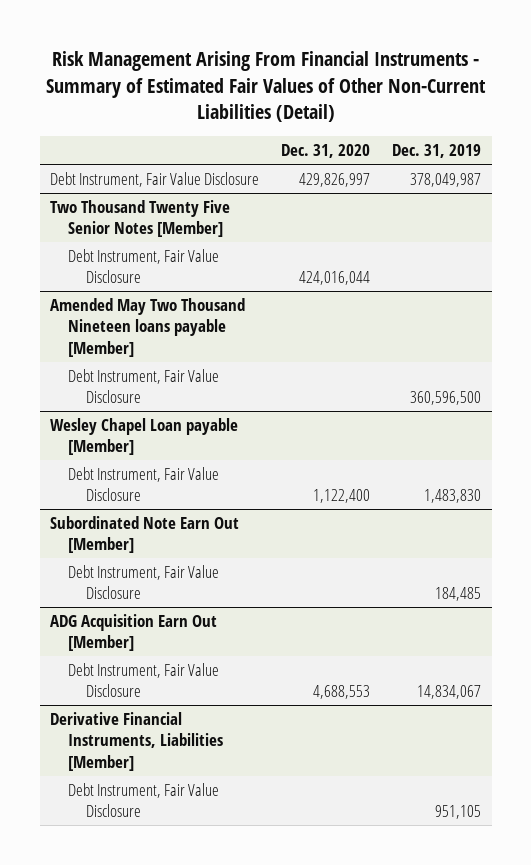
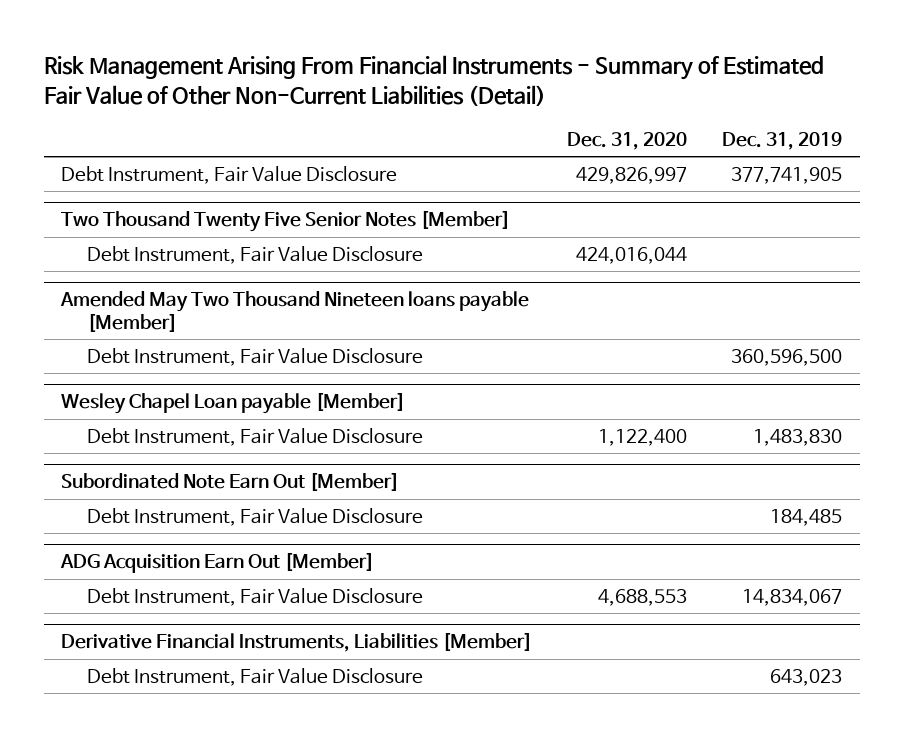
[45,51,486,123] Risk Management Arising From Financial Instruments - Summary of Estimated Fair Values of Other Non-Current Liabilities (Detail) -> [43,55,824,106] Risk Management Arising From Financial Instruments - Summary of Estimated Fair Value of Other Non-Current Liabilities (Detail)
[409,173,481,188] 378,049,987 -> [731,166,843,184] 377,741,905
[434,805,481,820] 951,105 -> [770,668,843,686] 643,023

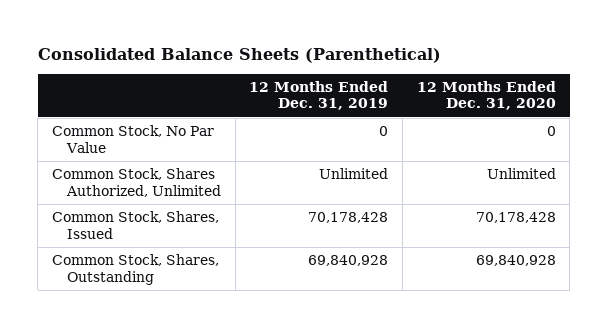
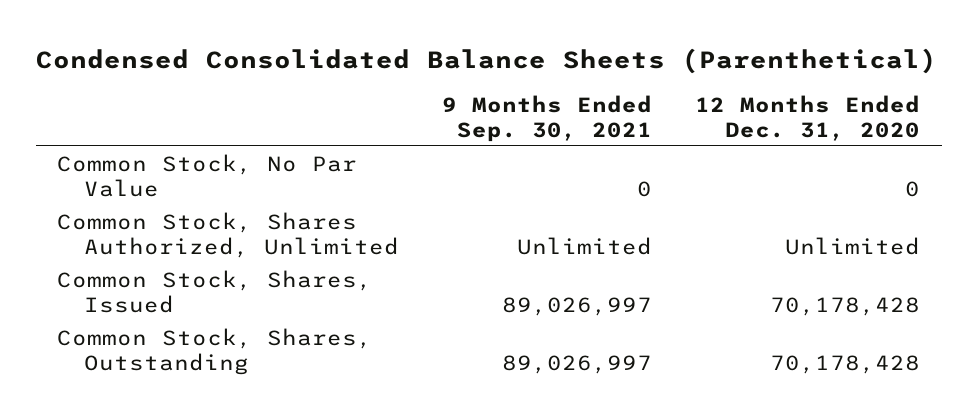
[37,47,441,63] Consolidated Balance Sheets (Parenthetical) -> [35,47,937,74] Condensed Consolidated Balance Sheets (Parenthetical)
[249,80,389,111] 12 Months Ended Dec. 31, 2019 -> none
none -> [441,94,652,142] 9 Months Ended Sep. 30, 2021
[475,255,556,267] 69,840,928 -> [770,354,921,374] 70,178,428

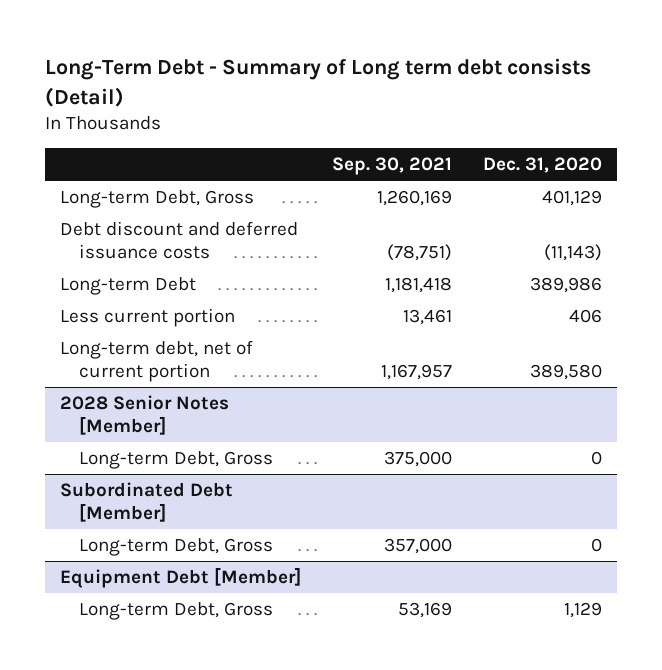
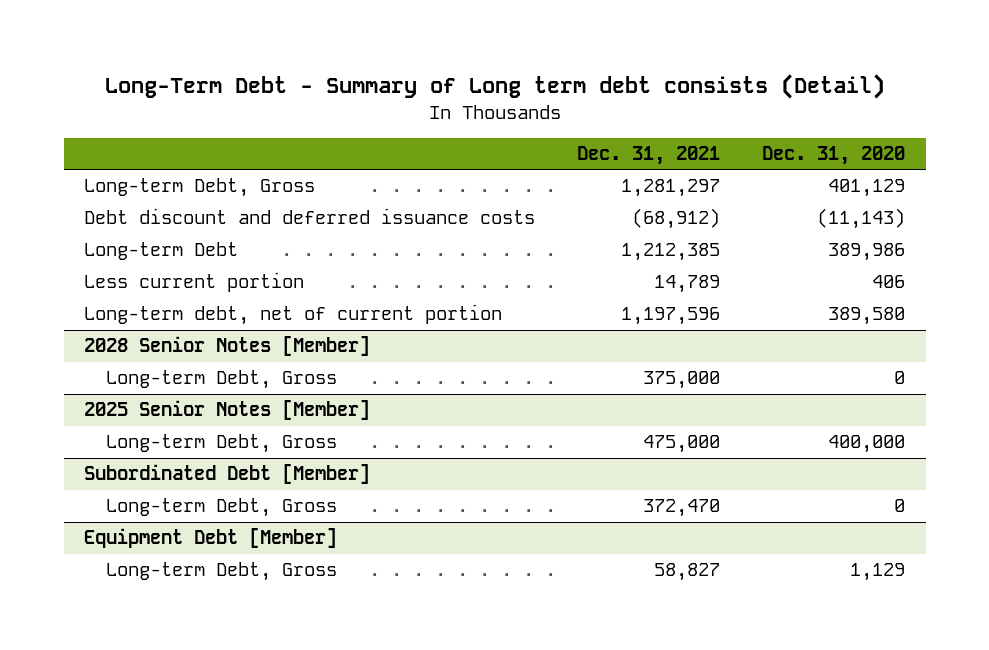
[332,157,453,176] Sep. 30, 2021 -> none
none -> [577,146,721,166] Dec. 31, 2021
none -> [84,400,371,421] 2025 Senior Notes [Member]
none -> [106,434,338,454] Long-term Debt, Gross

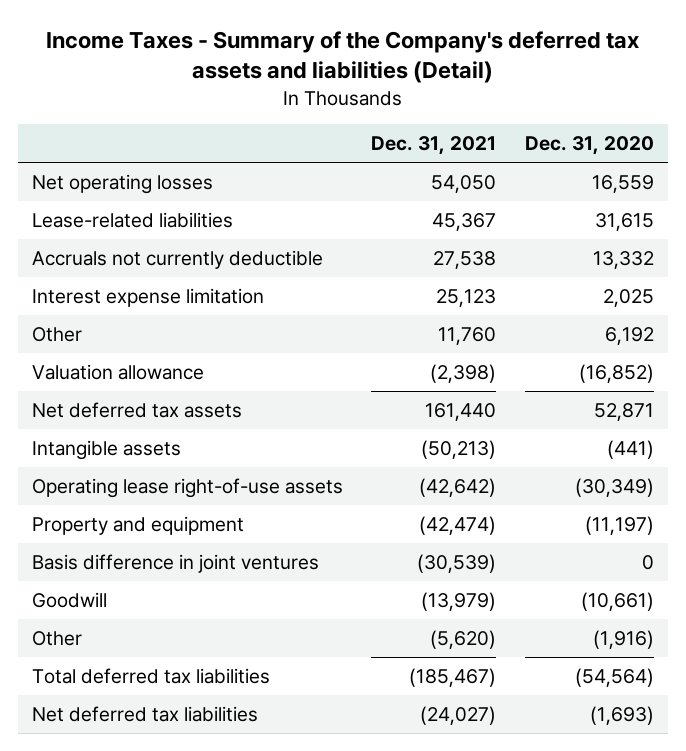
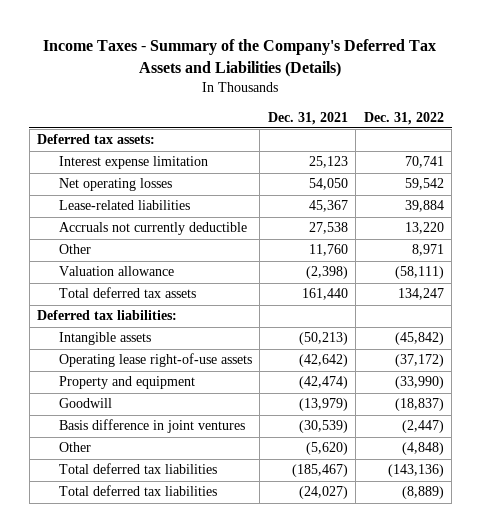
[45,31,639,84] Income Taxes - Summary of the Company's deferred tax assets and liabilities (Detail) -> [43,39,437,77] Income Taxes - Summary of the Company's Deferred Tax Assets and Liabilities (Details)
[524,136,654,156] Dec. 31, 2020 -> none
none -> [363,111,444,125] Dec. 31, 2022
none -> [37,134,156,145] Deferred tax assets:
[31,287,264,307] Interest expense limitation -> [58,156,208,170] Interest expense limitation
[31,401,242,418] Net deferred tax assets -> [58,287,196,299] Total deferred tax assets
none -> [37,310,178,321] Deferred tax liabilities:
[31,553,319,573] Basis difference in joint ventures -> [58,419,245,434] Basis difference in joint ventures
[31,705,258,722] Net deferred tax liabilities -> [58,485,217,497] Total deferred tax liabilities

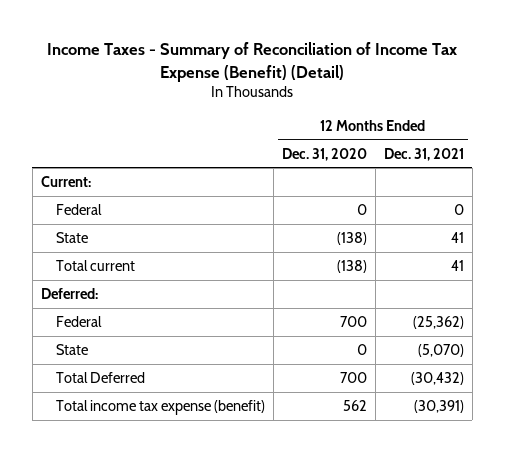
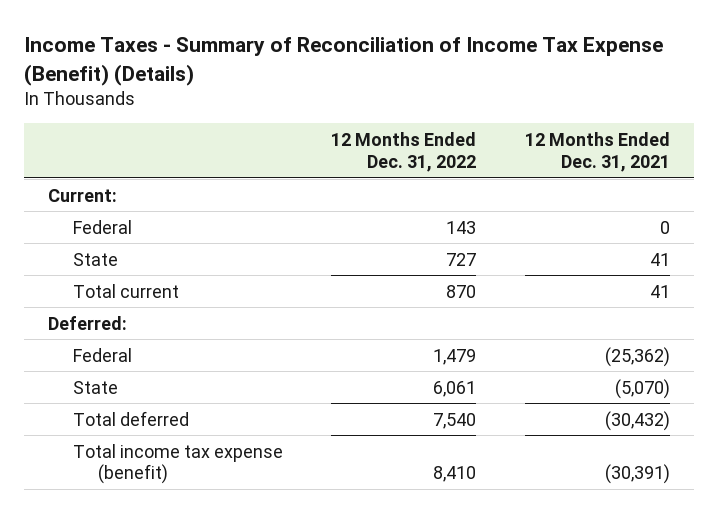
[47,41,458,82] Income Taxes - Summary of Reconciliation of Income Tax Expense (Benefit) (Detail) -> [24,37,664,86] Income Taxes - Summary of Reconciliation of Income Tax Expense (Benefit) (Details)
[281,147,367,161] Dec. 31, 2020 -> none
none -> [331,132,477,172] 12 Months Ended Dec. 31, 2022
[56,372,146,384] Total Deferred -> [72,410,189,426] Total deferred

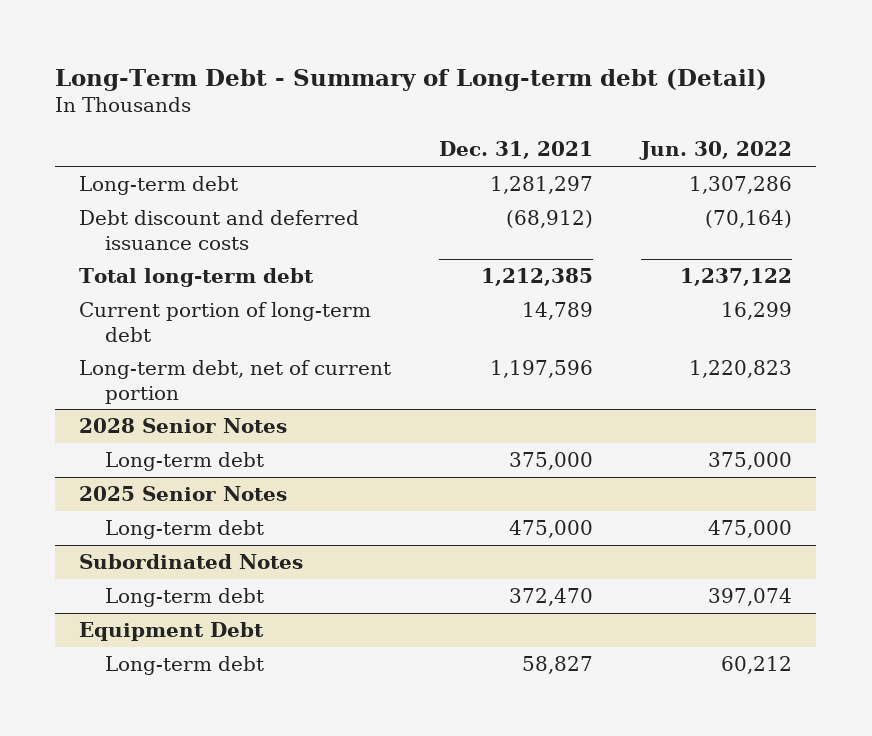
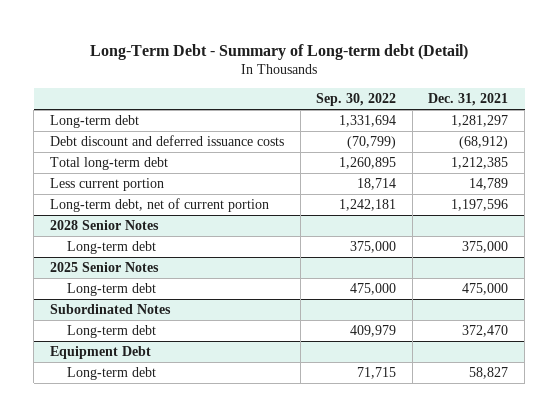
[639,141,793,161] Jun. 30, 2022 -> none
none -> [316,93,397,107] Sep. 30, 2022
[79,302,372,342] Current portion of long-term debt -> [49,178,164,192] Less current portion

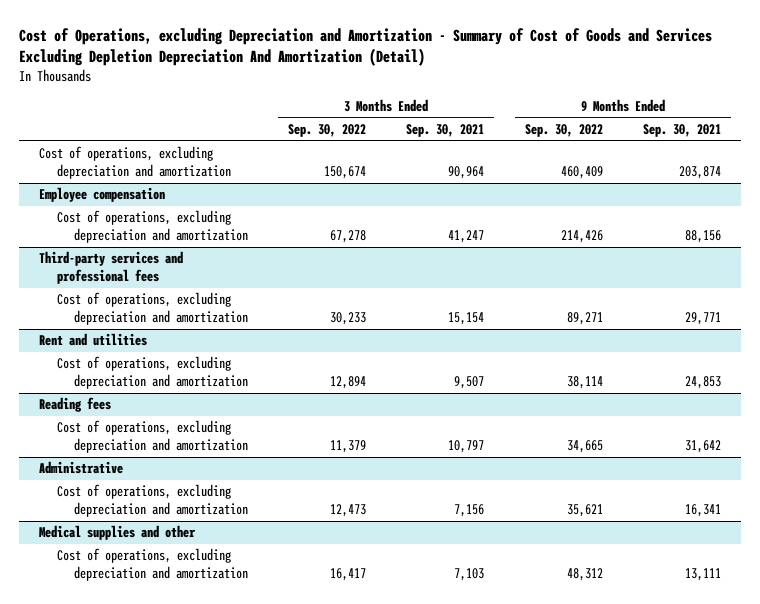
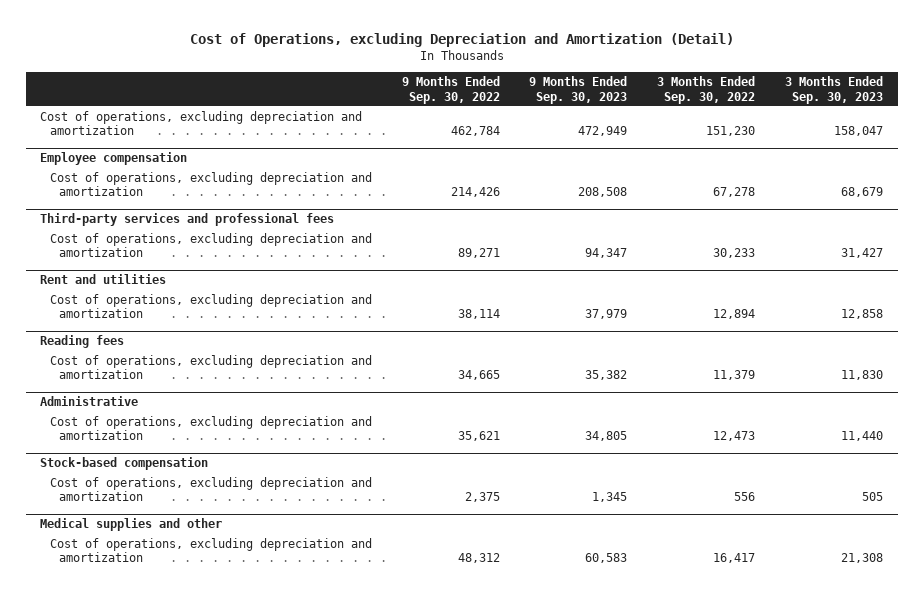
[19,27,713,67] Cost of Operations, excluding Depreciation and Amortization - Summary of Cost of Goods and Services Excluding Depletion Depreciation And Amortization (Detail) -> [189,33,734,48] Cost of Operations, excluding Depreciation and Amortization (Detail)
[406,123,485,137] Sep. 30, 2021 -> none
[642,123,721,137] Sep. 30, 2021 -> none
none -> [529,76,628,104] 9 Months Ended Sep. 30, 2023
none -> [785,76,884,104] 3 Months Ended Sep. 30, 2023
[324,165,367,179] 150,674 -> [706,126,756,137] 151,230
[560,165,603,179] 460,409 -> [450,126,500,137] 462,784
none -> [40,457,209,471] Stock-based compensation
none -> [49,477,372,502] Cost of operations, excluding depreciation and amortization

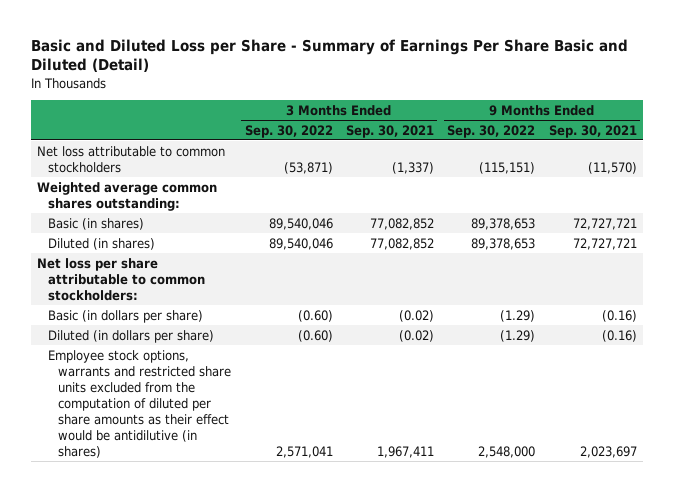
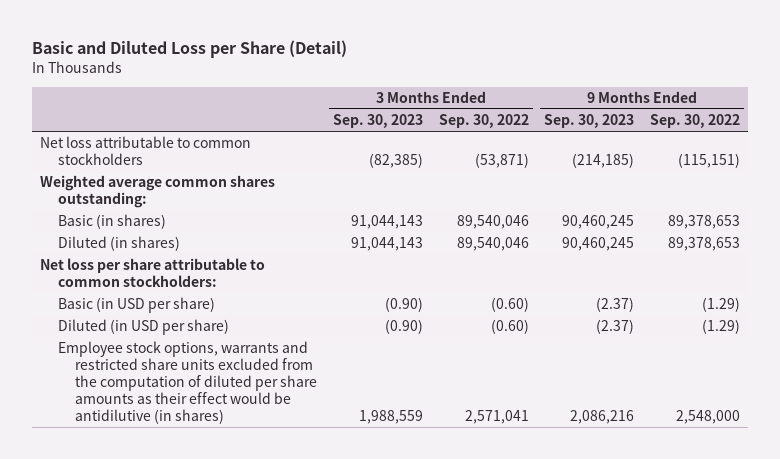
[30,38,628,73] Basic and Diluted Loss per Share - Summary of Earnings Per Share Basic and Diluted (Detail) -> [32,39,348,58] Basic and Diluted Loss per Share (Detail)
[345,124,434,138] Sep. 30, 2021 -> none
[548,124,637,138] Sep. 30, 2021 -> none
none -> [333,114,424,129] Sep. 30, 2023
none -> [544,114,635,129] Sep. 30, 2023
[47,309,203,323] Basic (in dollars per share) -> [57,297,215,314] Basic (in USD per share)
[47,329,214,343] Diluted (in dollars per share) -> [57,319,229,336] Diluted (in USD per share)

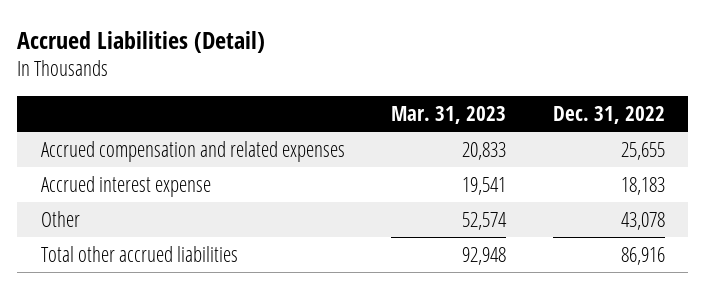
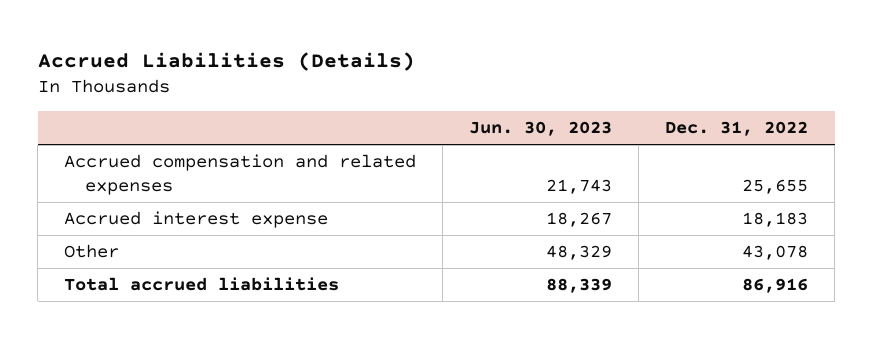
[17,30,266,53] Accrued Liabilities (Detail) -> [37,51,415,71] Accrued Liabilities (Details)
[391,105,507,124] Mar. 31, 2023 -> none
none -> [469,121,613,137] Jun. 30, 2023
[40,245,238,262] Total other accrued liabilities -> [64,277,340,292] Total accrued liabilities

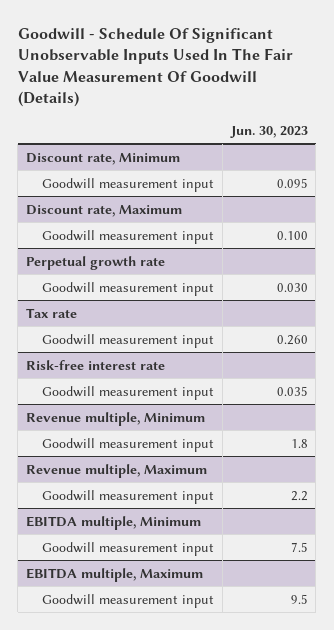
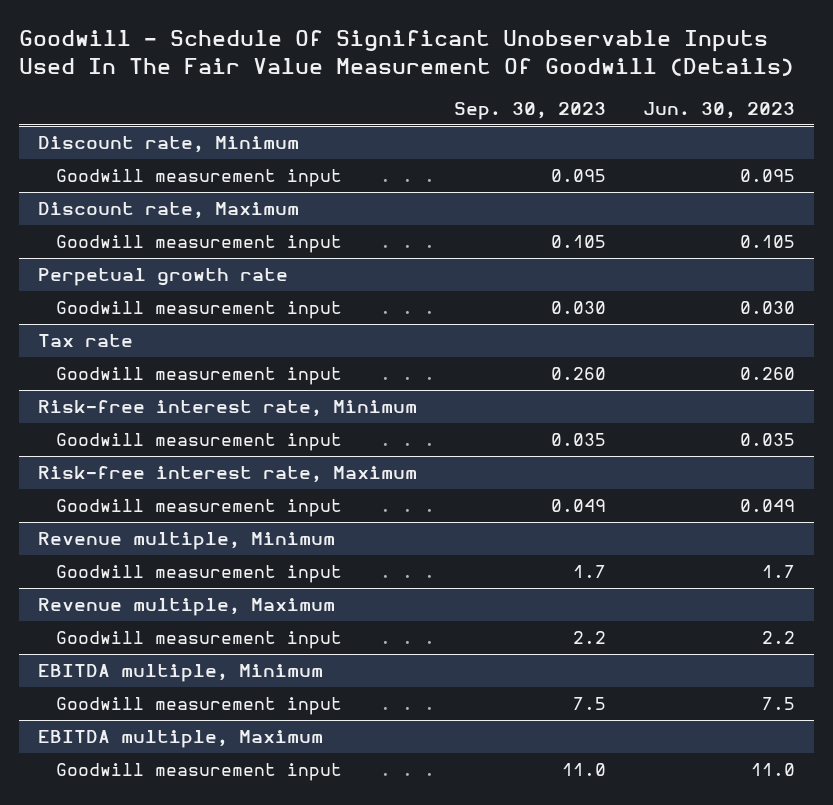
none -> [454,101,607,120] Sep. 30, 2023
[276,230,308,240] 0.100 -> [740,235,796,249] 0.105
[25,359,165,370] Risk-free interest rate -> [37,400,417,418] Risk-free interest rate, Minimum
none -> [37,466,417,484] Risk-free interest rate, Maximum
none -> [56,499,343,518] Goodwill measurement input
[290,438,308,448] 1.8 -> [762,565,796,579] 1.7
[290,593,308,604] 9.5 -> [751,763,796,777] 11.0

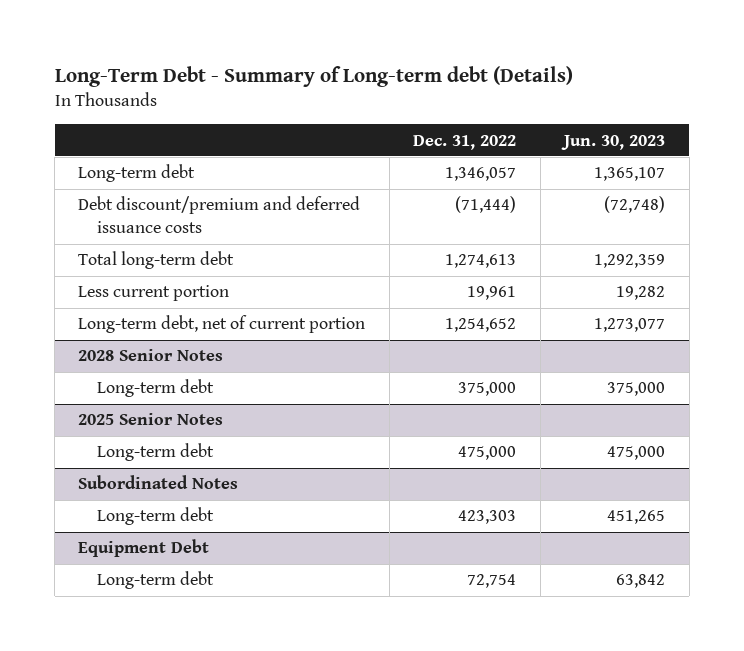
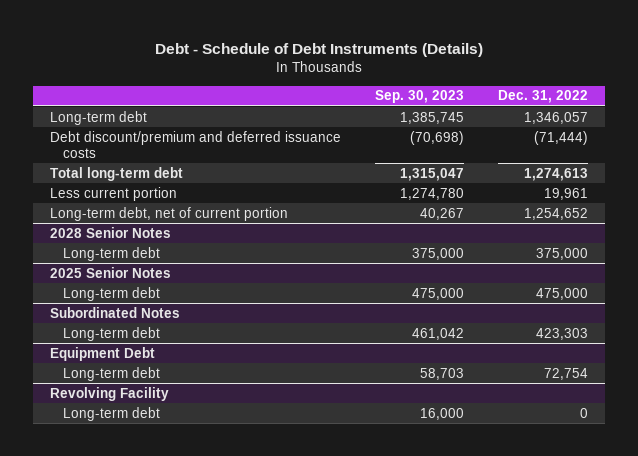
[54,66,573,88] Long-Term Debt - Summary of Long-term debt (Details) -> [154,42,483,57] Debt - Schedule of Debt Instruments (Details)
[561,134,666,150] Jun. 30, 2023 -> none
none -> [374,90,464,104] Sep. 30, 2023
none -> [49,386,169,401] Revolving Facility
none -> [63,406,161,421] Long-term debt

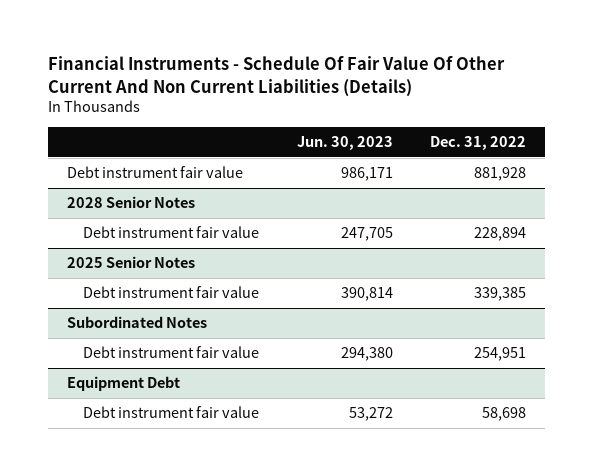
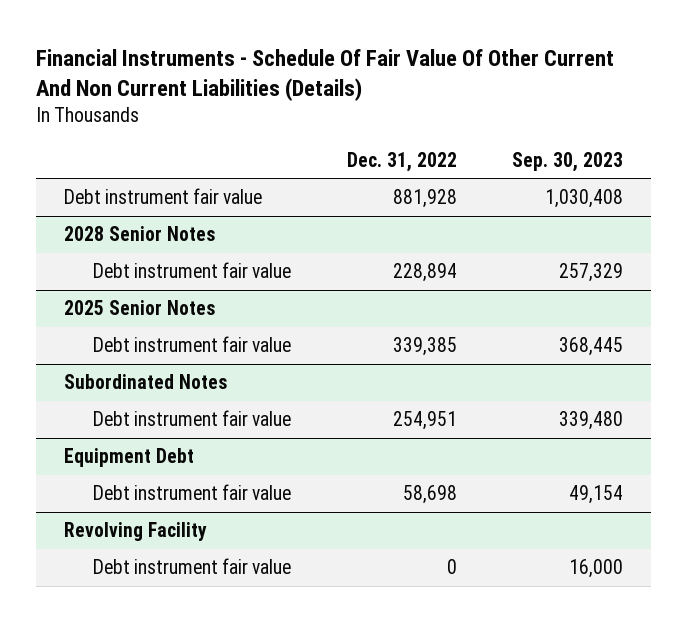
[296,135,393,150] Jun. 30, 2023 -> none
none -> [511,151,623,172] Sep. 30, 2023
none -> [63,522,207,542] Revolving Facility
none -> [93,558,292,575] Debt instrument fair value

